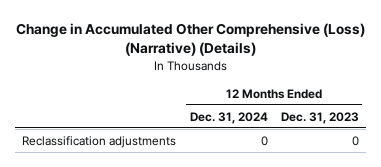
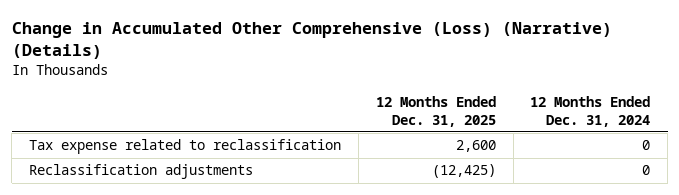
[281,111,360,124] Dec. 31, 2023 -> none
none -> [375,95,496,127] 12 Months Ended Dec. 31, 2025
none -> [29,139,342,155] Tax expense related to reclassification

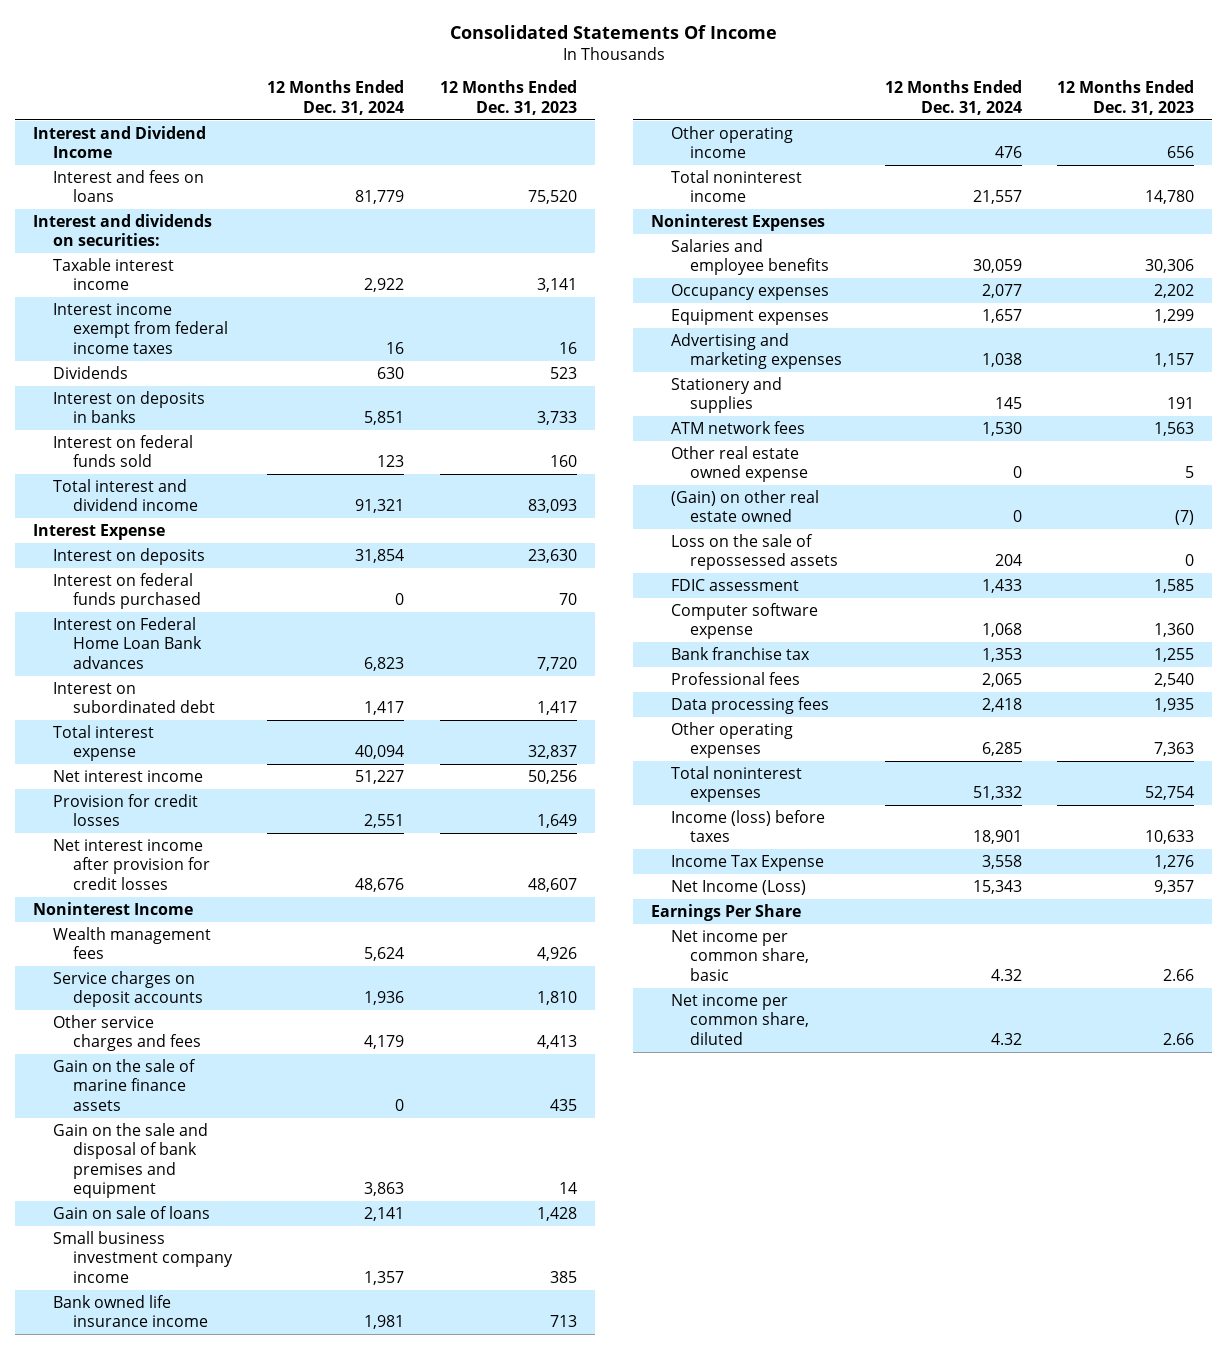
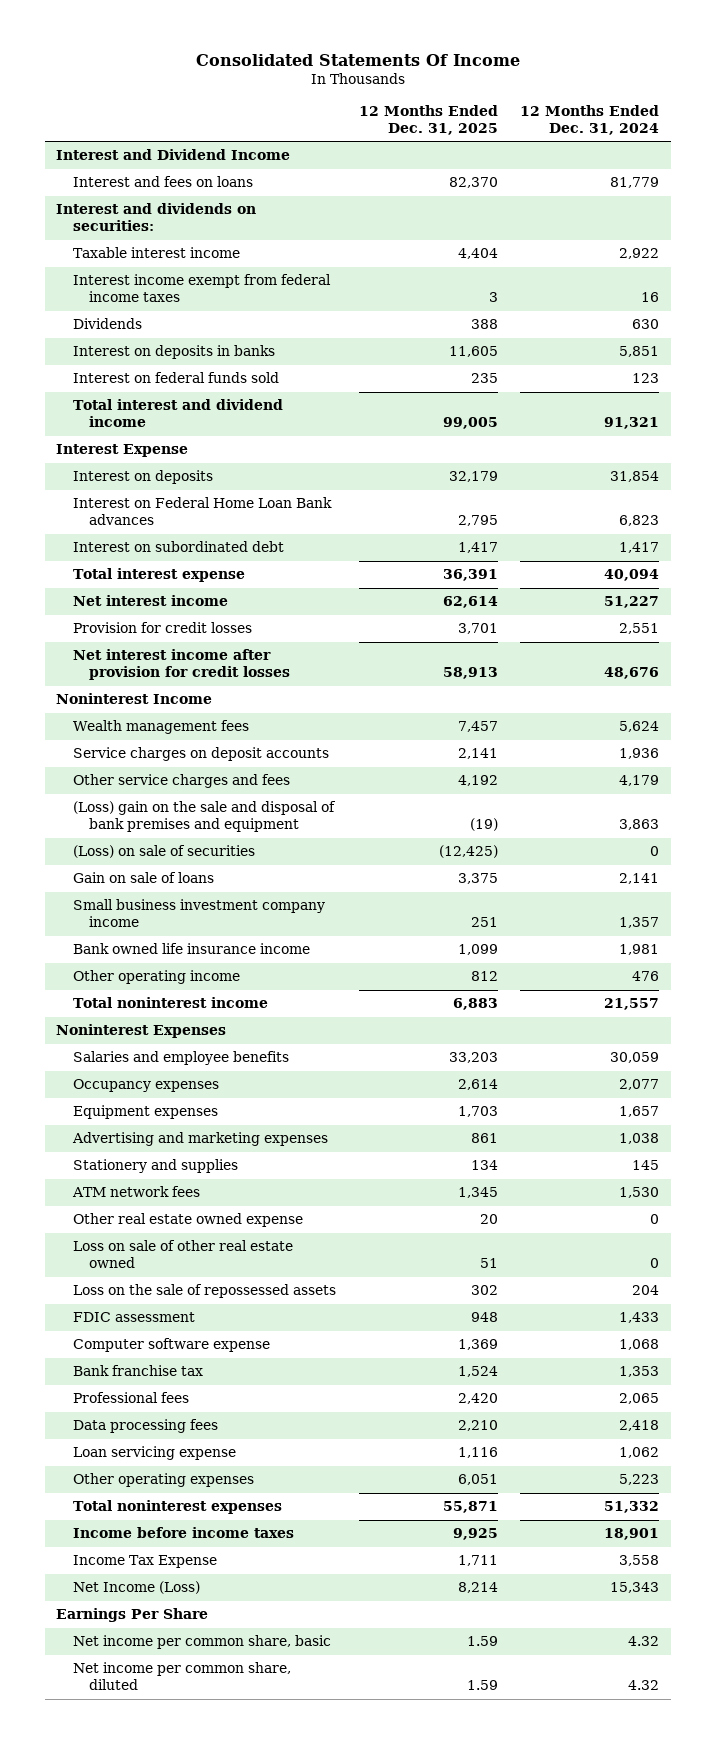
[439,80,577,115] 12 Months Ended Dec. 31, 2023 -> none
none -> [358,104,498,135] 12 Months Ended Dec. 31, 2025
[52,572,201,610] Interest on federal funds purchased -> none
[52,1058,196,1111] Gain on the sale of marine finance assets -> none
[52,1122,208,1199] Gain on the sale and disposal of bank premises and equipment -> [72,801,336,833] (Loss) gain on the sale and disposal of bank premises and equipment
none -> [72,845,255,859] (Loss) on sale of securities
[670,489,819,523] (Gain) on other real estate owned -> [72,1240,293,1269] Loss on sale of other real estate owned
none -> [72,1446,236,1461] Loan servicing expense
[981,742,1022,757] 6,285 -> [619,1474,660,1486] 5,223
[670,809,825,843] Income (loss) before taxes -> [72,1527,294,1539] Income before income taxes

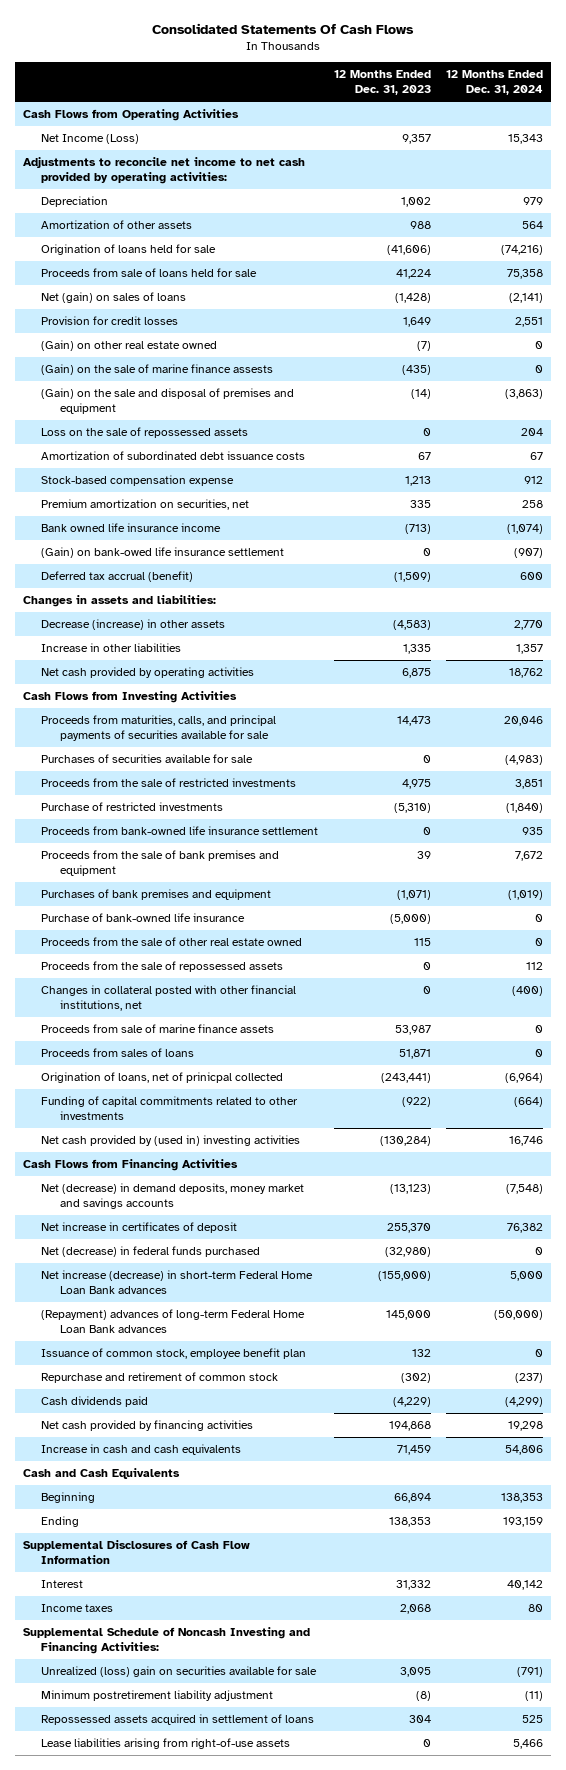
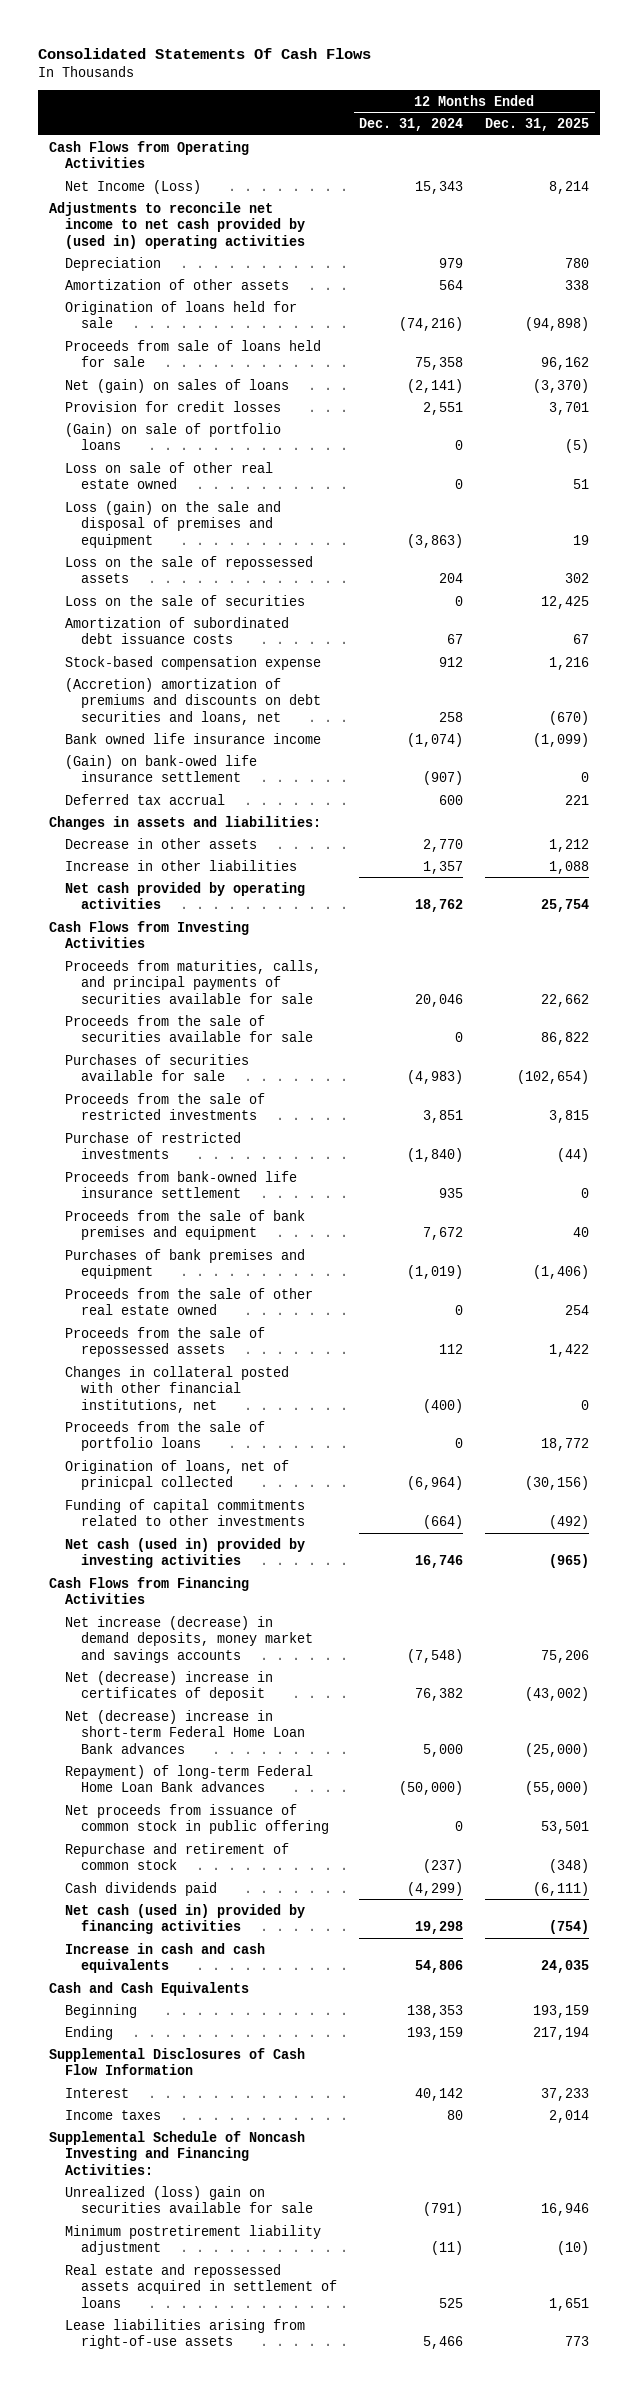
[333,70,431,96] 12 Months Ended Dec. 31, 2023 -> none
none -> [485,118,590,132] Dec. 31, 2025
[22,156,305,185] Adjustments to reconcile net income to net cash provided by operating activities: -> [48,201,306,249] Adjustments to reconcile net income to net cash provided by (used in) operating activities
[41,363,274,375] (Gain) on the sale of marine finance assests -> none
none -> [65,422,282,451] (Gain) on sale of portfolio loans
[41,339,218,351] (Gain) on other real estate owned -> [65,461,274,490] Loss on sale of other real estate owned
[41,387,295,415] (Gain) on the sale and disposal of premises and equipment -> [65,500,282,548] Loss (gain) on the sale and disposal of premises and equipment
none -> [65,594,306,606] Loss on the sale of securities
[41,498,250,510] Premium amortization on securities, net -> [65,677,322,725] (Accretion) amortization of premiums and discounts on debt securities and loans, net
[41,570,194,582] Deferred tax accrual (benefit) -> [65,793,226,805] Deferred tax accrual
[41,618,226,630] Decrease (increase) in other assets -> [65,837,258,849] Decrease in other assets
none -> [65,1014,314,1043] Proceeds from the sale of securities available for sale
[41,912,246,922] Purchase of bank-owned life insurance -> none
[41,1023,275,1033] Proceeds from sale of marine finance assets -> none
[41,1047,195,1057] Proceeds from sales of loans -> [65,1420,266,1452] Proceeds from the sale of portfolio loans
[41,1134,301,1146] Net cash provided by (used in) investing activities -> [65,1537,306,1569] Net cash (used in) provided by investing activities
[41,1245,261,1257] Net (decrease) in federal funds purchased -> none
[41,1347,307,1359] Issuance of common stock, employee benefit plan -> none
[41,1182,305,1210] Net (decrease) in demand deposits, money market and savings accounts -> [65,1615,314,1663] Net increase (decrease) in demand deposits, money market and savings accounts
[41,1221,238,1233] Net increase in certificates of deposit -> [65,1670,274,1702] Net (decrease) increase in certificates of deposit
[41,1269,314,1295] Net increase (decrease) in short-term Federal Home Loan Bank advances -> [65,1709,306,1754] Net (decrease) increase in short-term Federal Home Loan Bank advances
[41,1308,306,1334] (Repayment) advances of long-term Federal Home Loan Bank advances -> [65,1764,314,1793] Repayment) of long-term Federal Home Loan Bank advances
none -> [65,1803,330,1835] Net proceeds from issuance of common stock in public offering
[41,1419,254,1431] Net cash provided by financing activities -> [65,1903,306,1935] Net cash (used in) provided by financing activities
[41,1713,315,1725] Repossessed assets acquired in settlement of loans -> [65,2263,338,2308] Real estate and repossessed assets acquired in settlement of loans

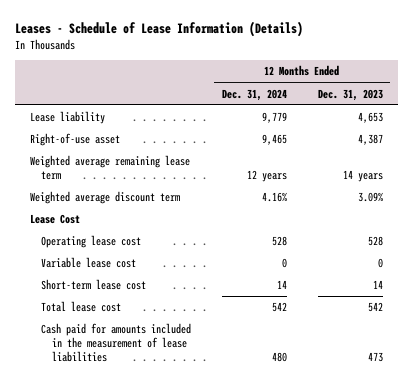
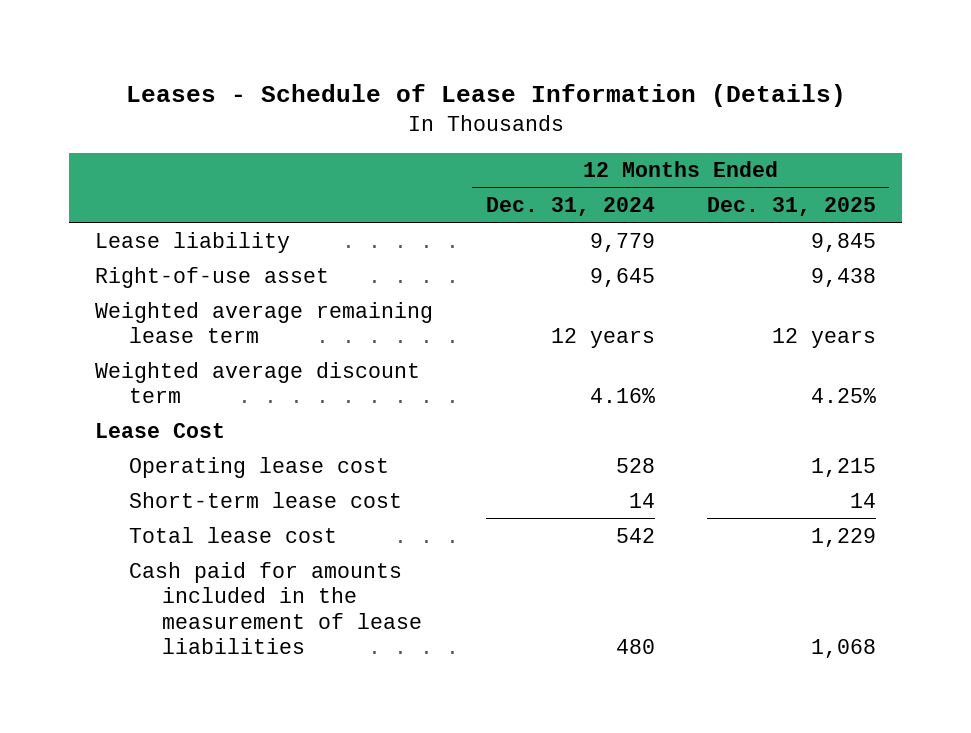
[317,88,383,101] Dec. 31, 2023 -> none
none -> [707,196,877,216] Dec. 31, 2025
[262,134,288,146] 9,465 -> [589,267,655,287] 9,645
[41,257,137,269] Variable lease cost -> none

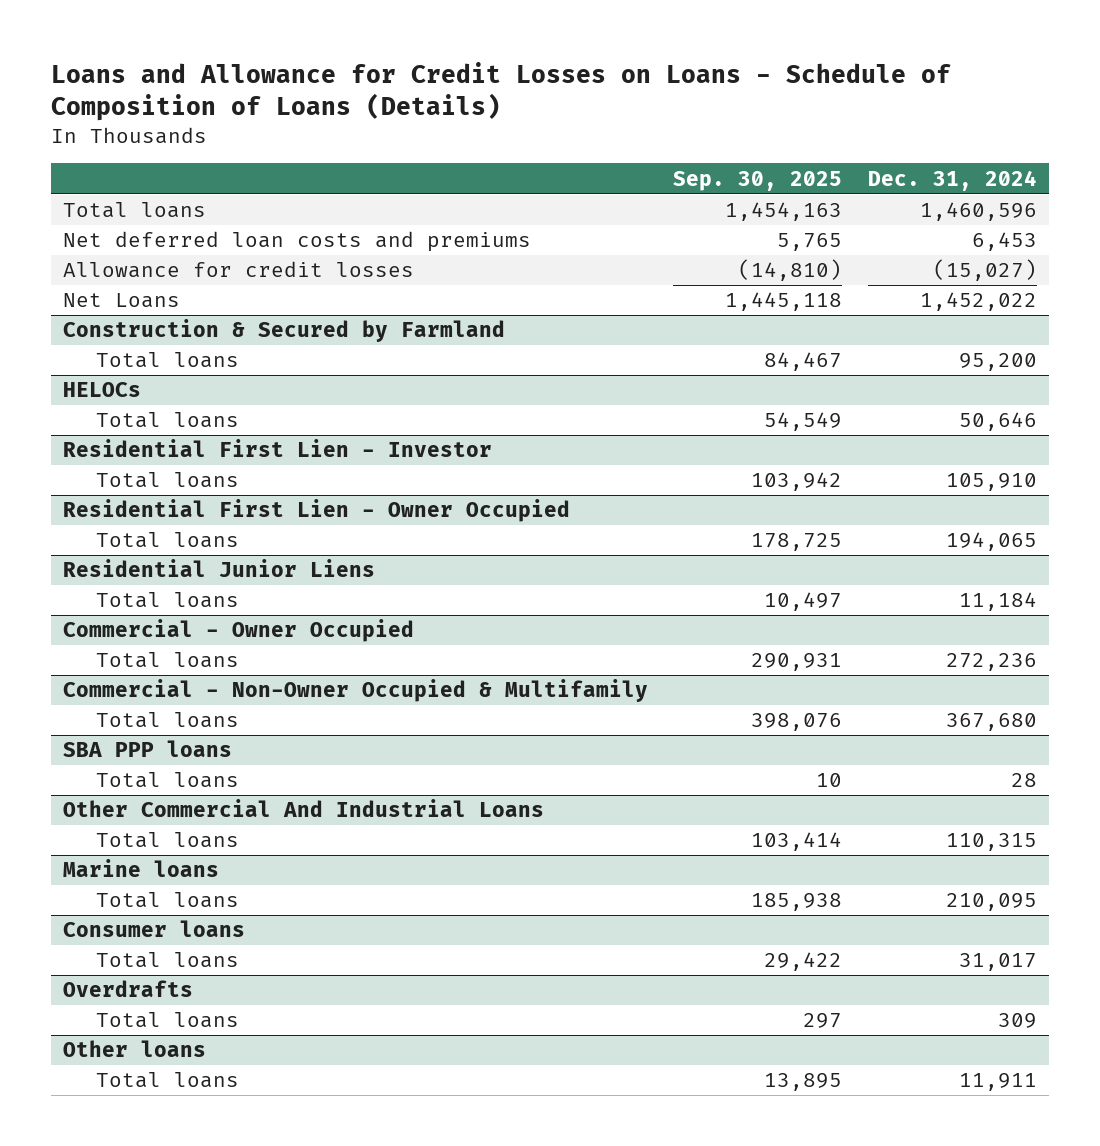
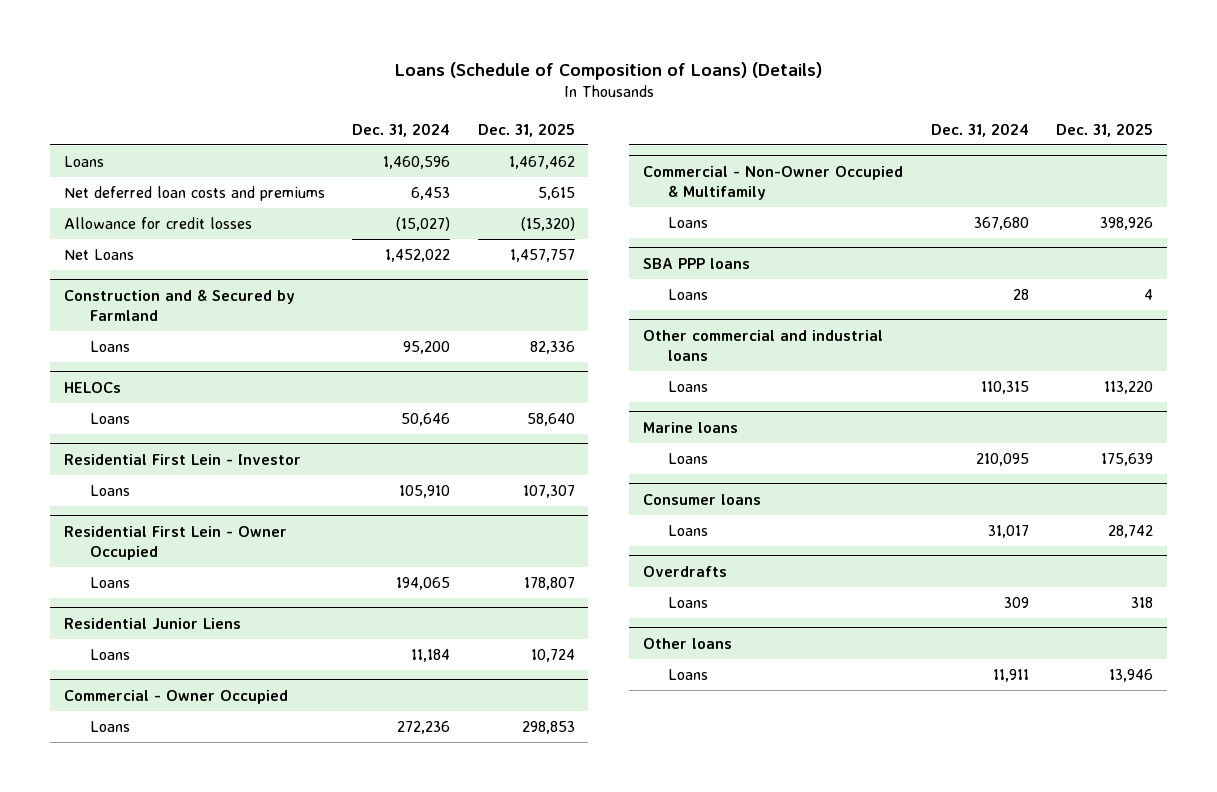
[50,61,951,121] Loans and Allowance for Credit Losses on Loans - Schedule of Composition of Loans (Details) -> [394,61,822,80] Loans (Schedule of Composition of Loans) (Details)
[673,170,843,191] Sep. 30, 2025 -> none
none -> [477,122,575,137] Dec. 31, 2025
[63,202,207,219] Total loans -> [64,156,105,168] Loans
[63,319,506,343] Construction & Secured by Farmland -> [64,289,296,321] Construction and & Secured by Farmland
[95,352,239,369] Total loans -> [89,341,130,353] Loans
[95,412,239,429] Total loans -> [89,413,130,425] Loans
[63,439,493,458] Residential First Lien - Investor -> [64,454,302,466] Residential First Lein - Investor
[95,472,239,489] Total loans -> [89,485,130,497] Loans
[63,499,571,523] Residential First Lien - Owner Occupied -> [64,526,288,560] Residential First Lein - Owner Occupied
[95,532,239,549] Total loans -> [89,577,130,589] Loans
[95,592,239,609] Total loans -> [89,649,130,661] Loans
[95,652,239,669] Total loans -> [89,721,130,733] Loans
[95,712,239,729] Total loans -> [668,217,709,229] Loans
[95,772,239,789] Total loans -> [668,289,709,301] Loans
[63,799,545,818] Other Commercial And Industrial Loans -> [642,330,883,361] Other commercial and industrial loans
[95,832,239,849] Total loans -> [668,381,709,393] Loans
[95,892,239,909] Total loans -> [668,453,709,465] Loans
[95,952,239,969] Total loans -> [668,525,709,537] Loans
[95,1012,239,1029] Total loans -> [668,597,709,609] Loans
[95,1072,239,1089] Total loans -> [668,669,709,681] Loans

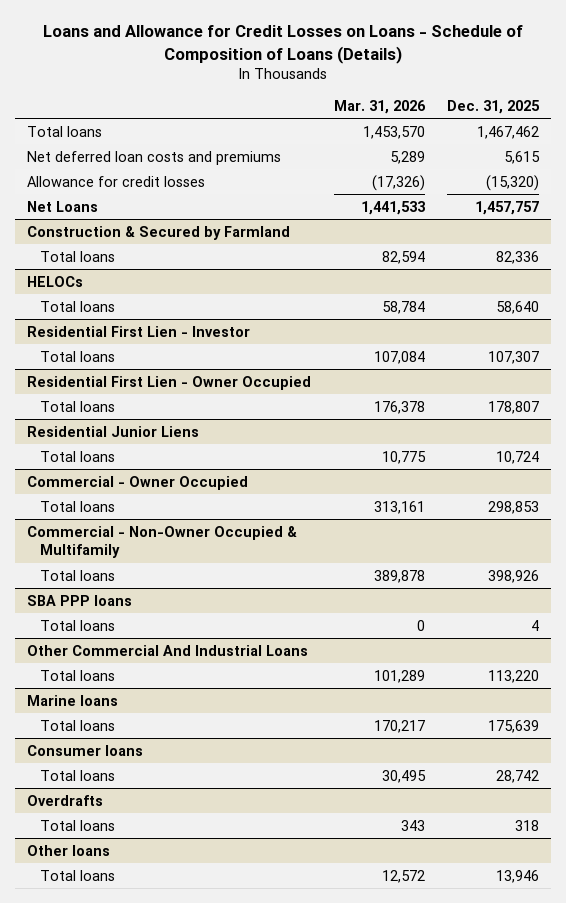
[394,61,822,80] Loans (Schedule of Composition of Loans) (Details) -> [43,25,524,64] Loans and Allowance for Credit Losses on Loans - Schedule of Composition of Loans (Details)
[352,122,451,137] Dec. 31, 2024 -> none
none -> [333,99,426,114] Mar. 31, 2026
[64,156,105,168] Loans -> [26,125,102,137] Total loans
[64,289,296,321] Construction and & Secured by Farmland -> [26,225,290,240] Construction & Secured by Farmland
[89,341,130,353] Loans -> [39,250,115,262] Total loans
[89,413,130,425] Loans -> [39,300,115,312] Total loans
[64,454,302,466] Residential First Lein - Investor -> [26,325,250,337] Residential First Lien - Investor
[89,485,130,497] Loans -> [39,350,115,362] Total loans
[64,526,288,560] Residential First Lein - Owner Occupied -> [26,375,311,390] Residential First Lien - Owner Occupied
[89,577,130,589] Loans -> [39,400,115,412] Total loans
[89,649,130,661] Loans -> [39,450,115,462] Total loans
[89,721,130,733] Loans -> [39,500,115,512] Total loans
[668,217,709,229] Loans -> [39,569,115,581] Total loans
[668,289,709,301] Loans -> [39,619,115,631] Total loans
[642,330,883,361] Other commercial and industrial loans -> [26,644,308,656] Other Commercial And Industrial Loans
[668,381,709,393] Loans -> [39,669,115,681] Total loans
[668,453,709,465] Loans -> [39,719,115,731] Total loans
[668,525,709,537] Loans -> [39,769,115,781] Total loans
[668,597,709,609] Loans -> [39,819,115,831] Total loans
[668,669,709,681] Loans -> [39,869,115,881] Total loans

